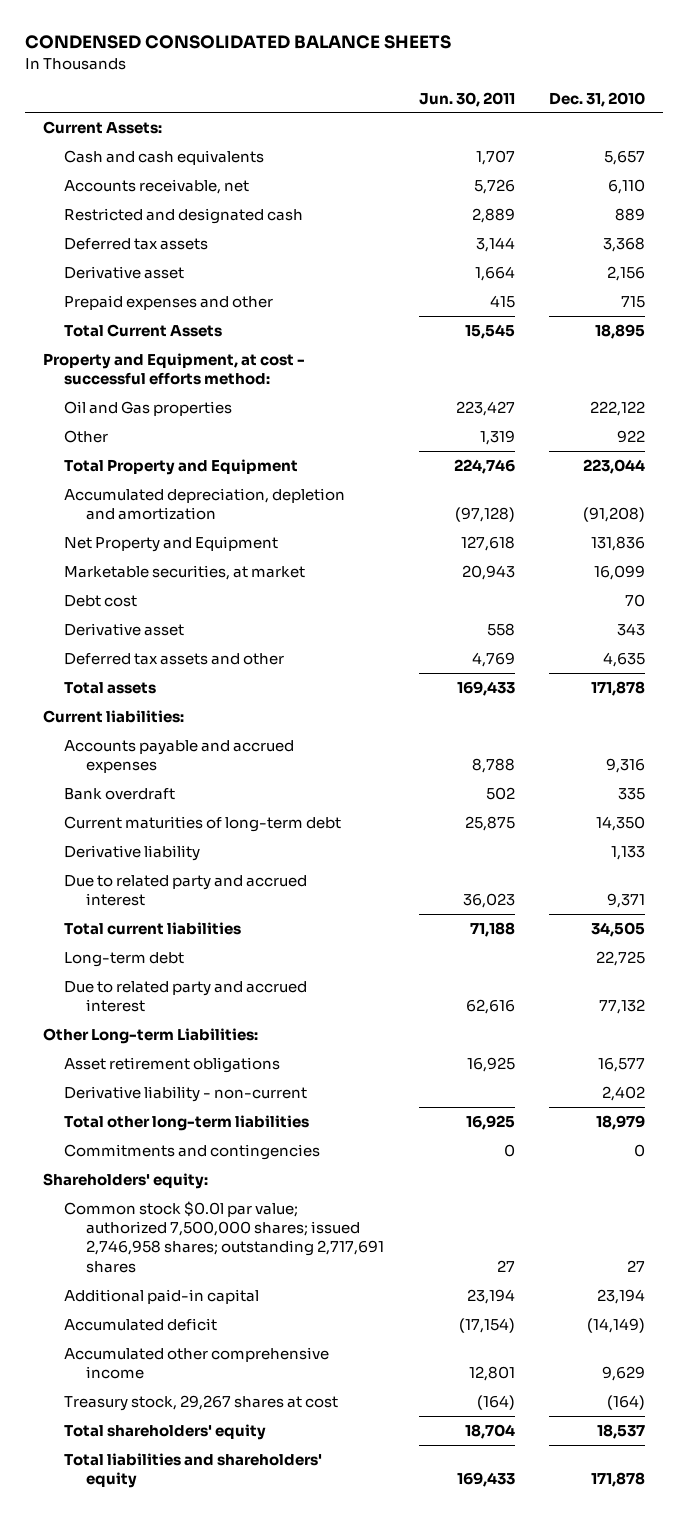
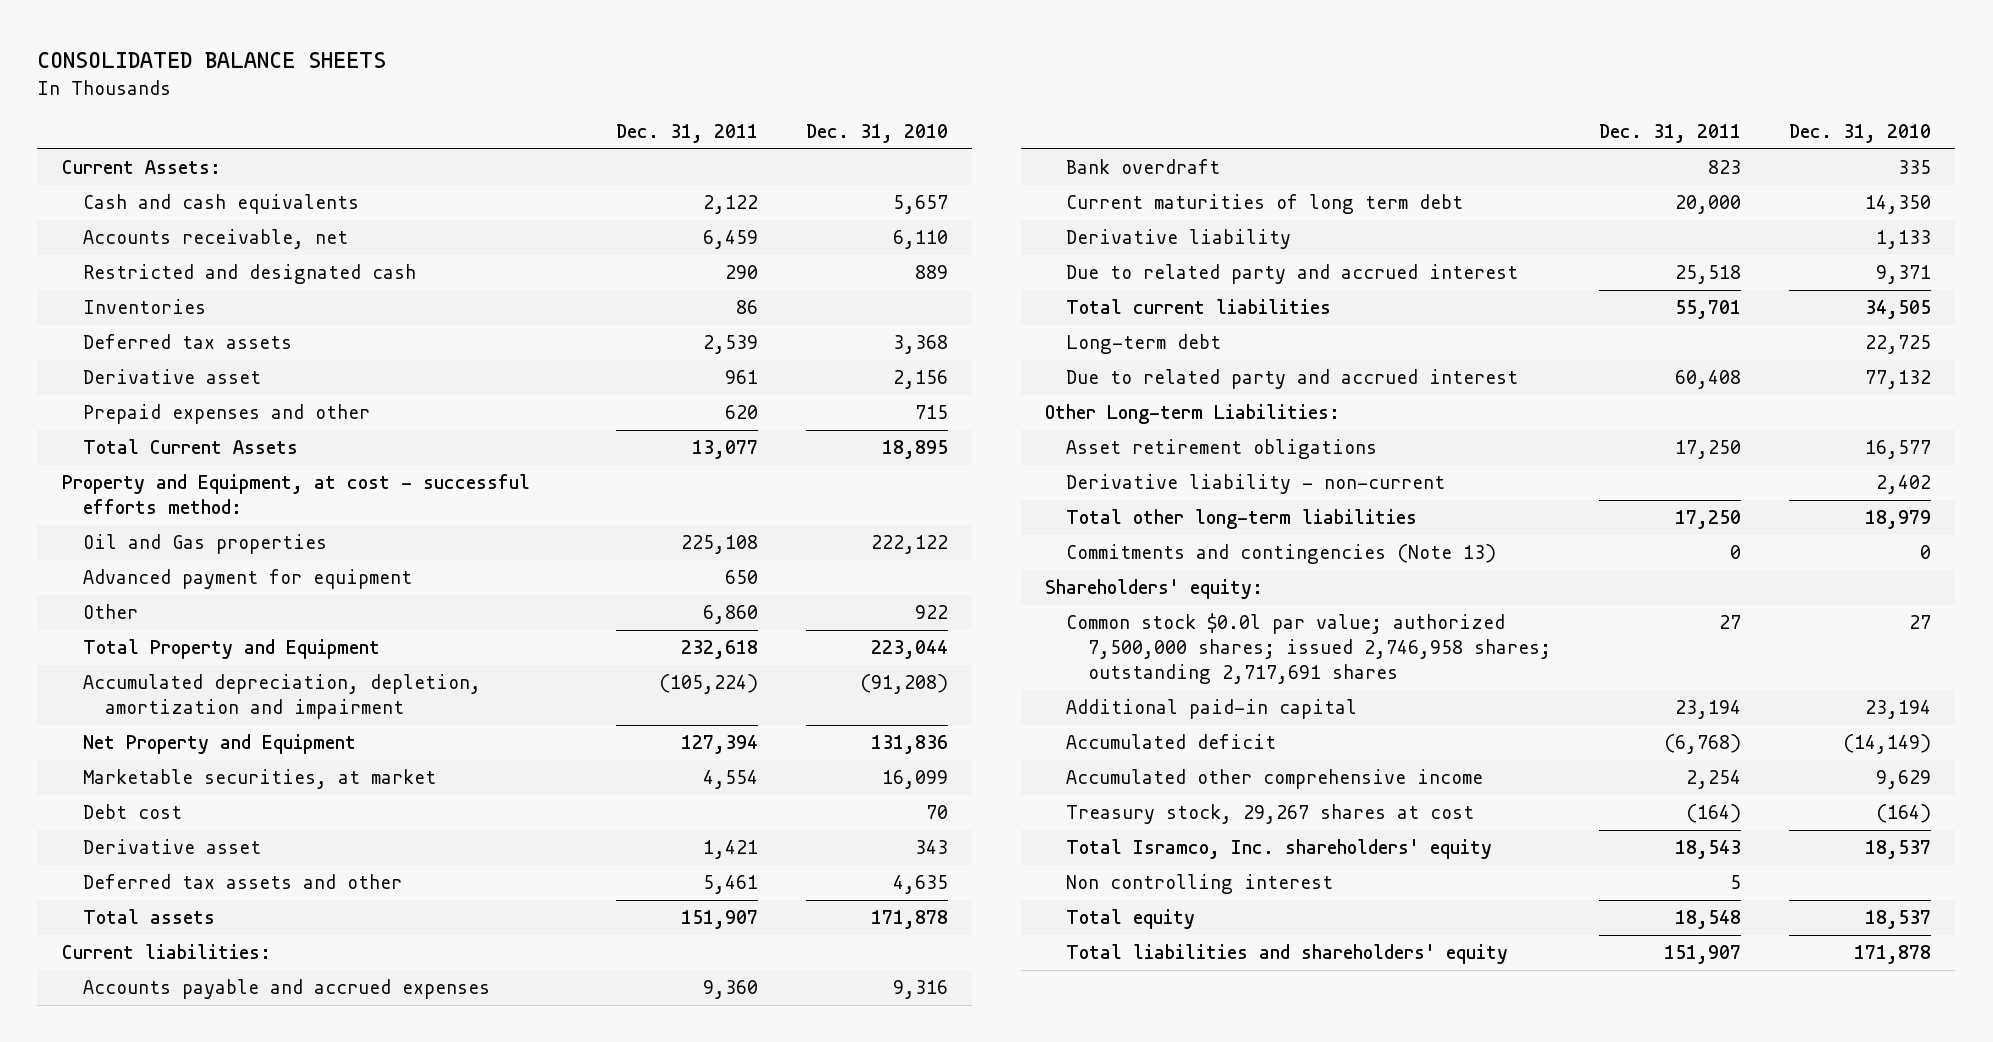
[25,35,452,50] CONDENSED CONSOLIDATED BALANCE SHEETS -> [37,52,387,69] CONSOLIDATED BALANCE SHEETS
[418,91,515,107] Jun. 30, 2011 -> none
none -> [615,124,758,144] Dec. 31, 2011
none -> [83,299,207,315] Inventories
none -> [83,569,413,590] Advanced payment for equipment
[64,487,346,521] Accumulated depreciation, depletion and amortization -> [83,674,482,720] Accumulated depreciation, depletion, amortization and impairment
[64,815,342,832] Current maturities of long-term debt -> [1066,194,1464,215] Current maturities of long term debt
[64,1143,321,1160] Commitments and contingencies -> [1066,544,1497,565] Commitments and contingencies (Note 13)
[64,1423,267,1440] Total shareholders' equity -> [1066,839,1493,860] Total Isramco, Inc. shareholders' equity
none -> [1066,874,1334,895] Non controlling interest
none -> [1066,909,1196,930] Total equity

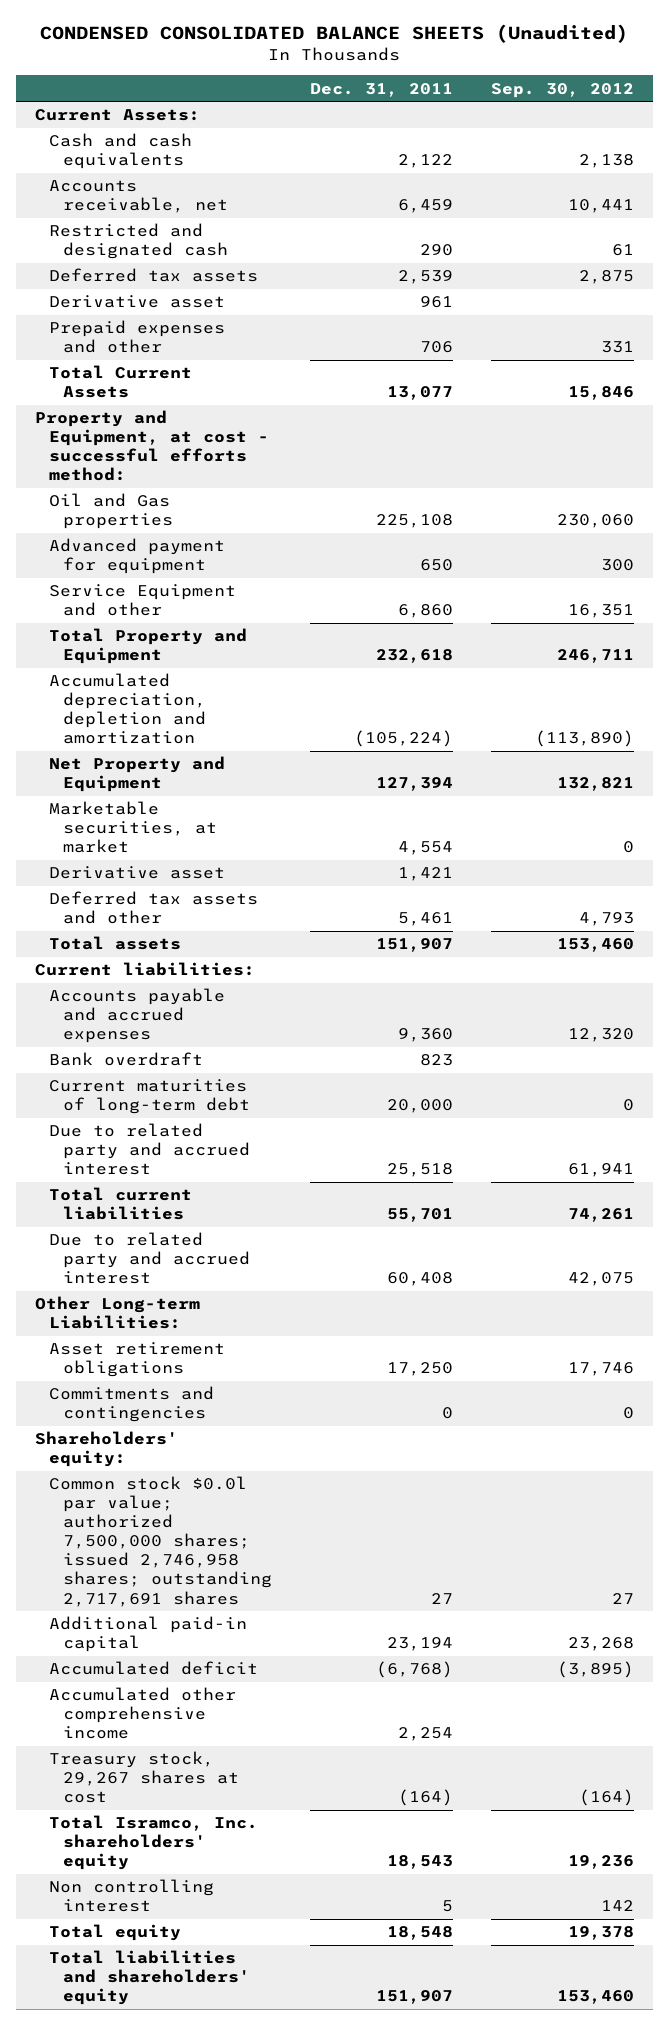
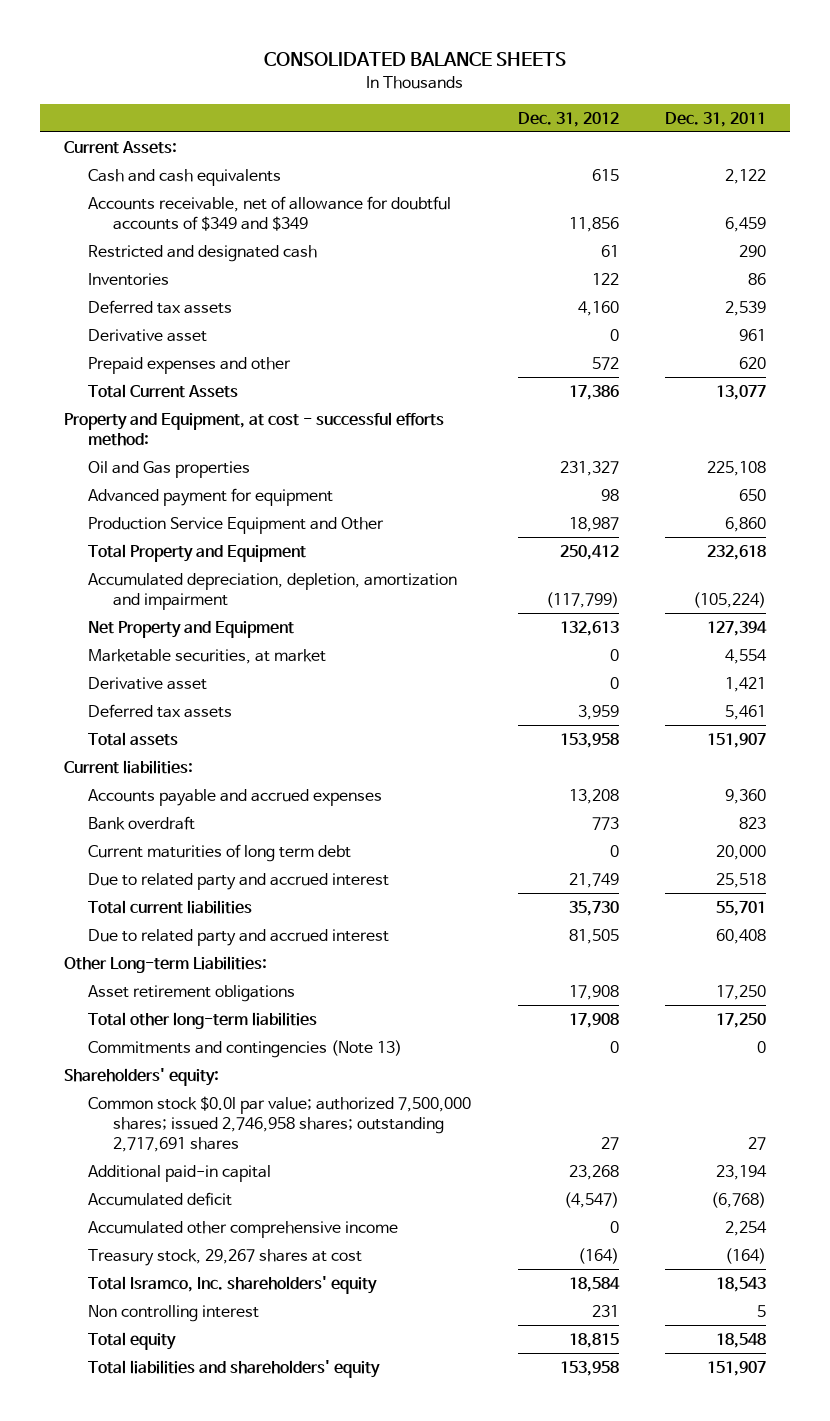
[40,24,629,44] CONDENSED CONSOLIDATED BALANCE SHEETS (Unaudited) -> [264,51,567,66] CONSOLIDATED BALANCE SHEETS
[490,82,634,98] Sep. 30, 2012 -> none
none -> [517,111,619,127] Dec. 31, 2012
[48,180,229,214] Accounts receivable, net -> [88,195,452,231] Accounts receivable, net of allowance for doubtful accounts of $349 and $349
none -> [88,272,170,286] Inventories
[420,341,454,354] 706 -> [739,356,767,369] 620
[48,584,236,617] Service Equipment and other -> [88,516,385,534] Production Service Equipment and Other
[48,673,207,745] Accumulated depreciation, depletion and amortization -> [88,572,458,610] Accumulated depreciation, depletion, amortization and impairment
[48,891,258,925] Deferred tax assets and other -> [88,703,233,718] Deferred tax assets
[48,1079,251,1115] Current maturities of long-term debt -> [88,843,352,862] Current maturities of long term debt
none -> [88,1011,318,1029] Total other long-term liabilities
[48,1386,214,1423] Commitments and contingencies -> [88,1039,403,1058] Commitments and contingencies (Note 13)

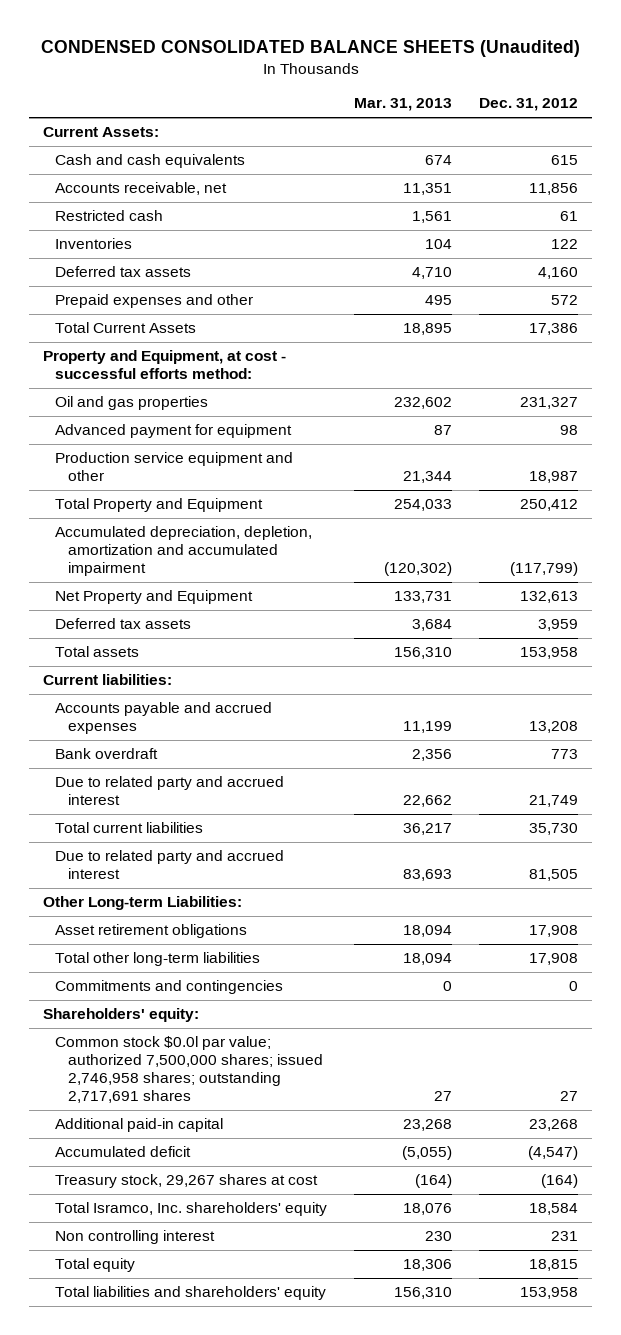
[264,51,567,66] CONSOLIDATED BALANCE SHEETS -> [40,39,580,57] CONDENSED CONSOLIDATED BALANCE SHEETS (Unaudited)
[665,111,767,127] Dec. 31, 2011 -> none
none -> [354,98,453,112] Mar. 31, 2013
[88,195,452,231] Accounts receivable, net of allowance for doubtful accounts of $349 and $349 -> [55,182,228,196] Accounts receivable, net
[88,244,318,262] Restricted and designated cash -> [55,210,164,222] Restricted cash
[88,328,208,342] Derivative asset -> none
[88,460,251,478] Oil and Gas properties -> [55,396,209,411] Oil and gas properties
[88,516,385,534] Production Service Equipment and Other -> [55,452,294,482] Production service equipment and other
[88,572,458,610] Accumulated depreciation, depletion, amortization and impairment -> [55,526,313,577] Accumulated depreciation, depletion, amortization and accumulated impairment
[88,648,327,664] Marketable securities, at market -> none
[88,676,208,690] Derivative asset -> none
[88,843,352,862] Current maturities of long term debt -> none
[88,1039,403,1058] Commitments and contingencies (Note 13) -> [55,980,284,995] Commitments and contingencies
[88,1220,399,1238] Accumulated other comprehensive income -> none

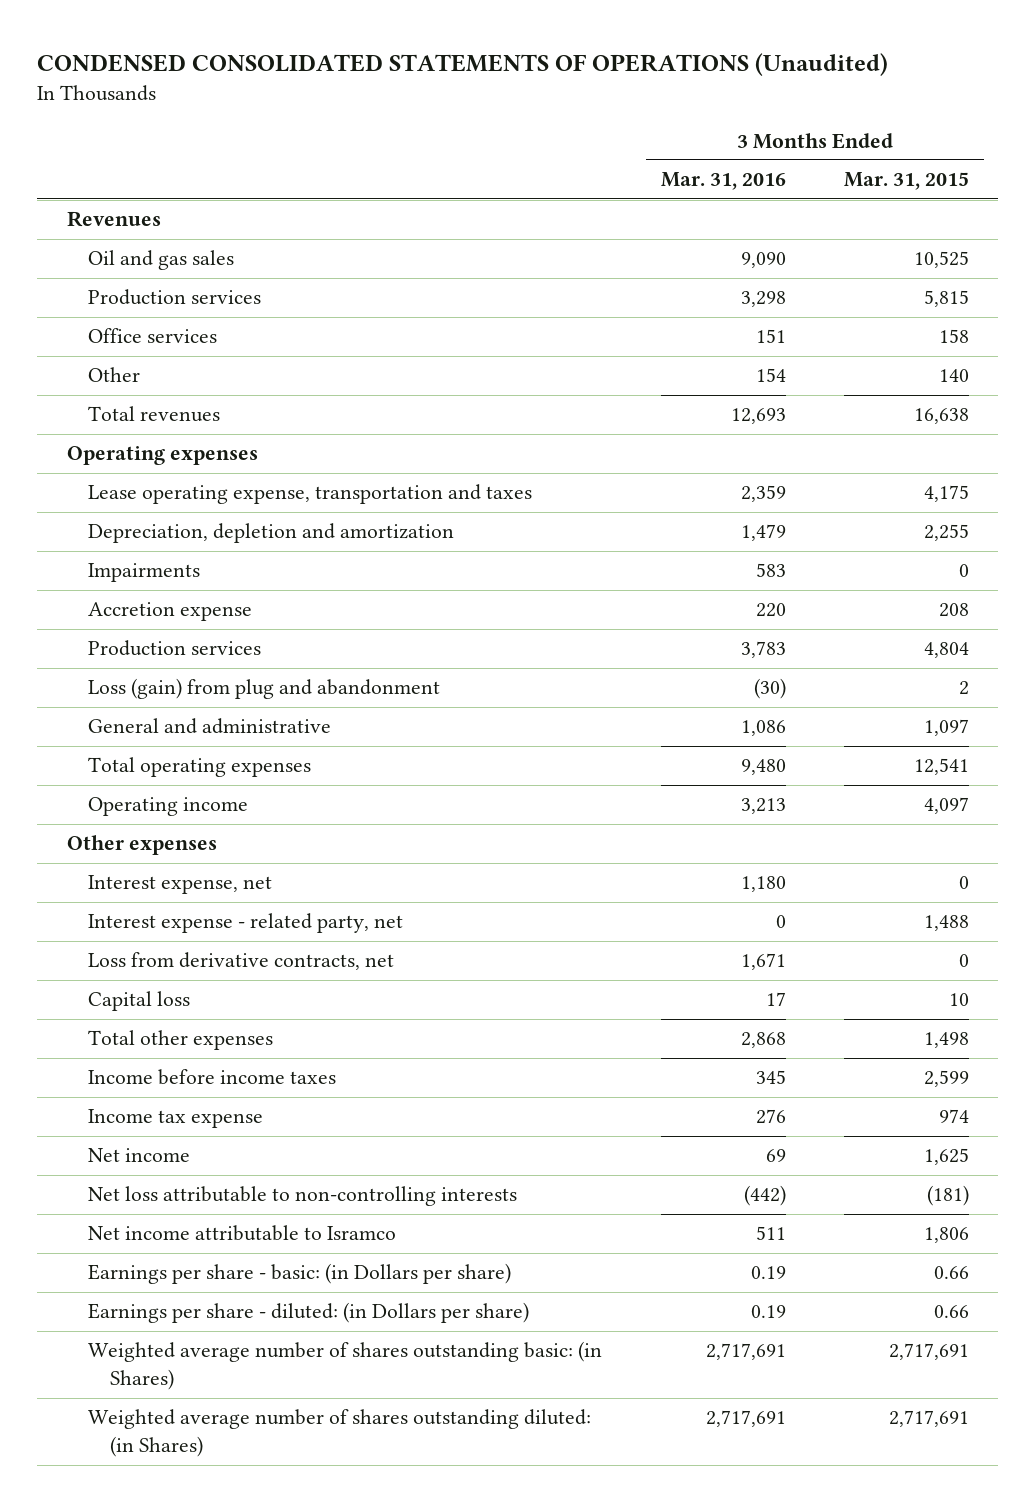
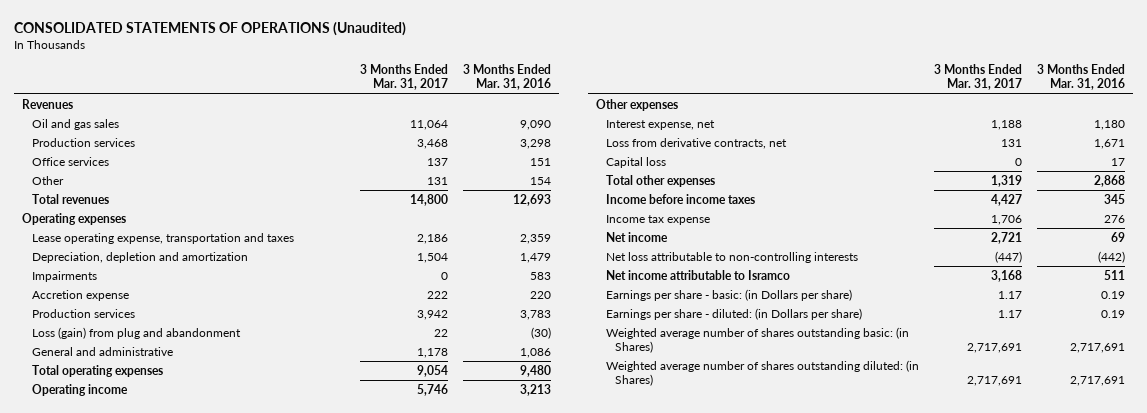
[37,52,889,76] CONDENSED CONSOLIDATED STATEMENTS OF OPERATIONS (Unaudited) -> [14,21,407,36] CONSOLIDATED STATEMENTS OF OPERATIONS (Unaudited)
[843,172,969,191] Mar. 31, 2015 -> none
none -> [359,64,448,91] 3 Months Ended Mar. 31, 2017
[88,913,404,934] Interest expense - related party, net -> none

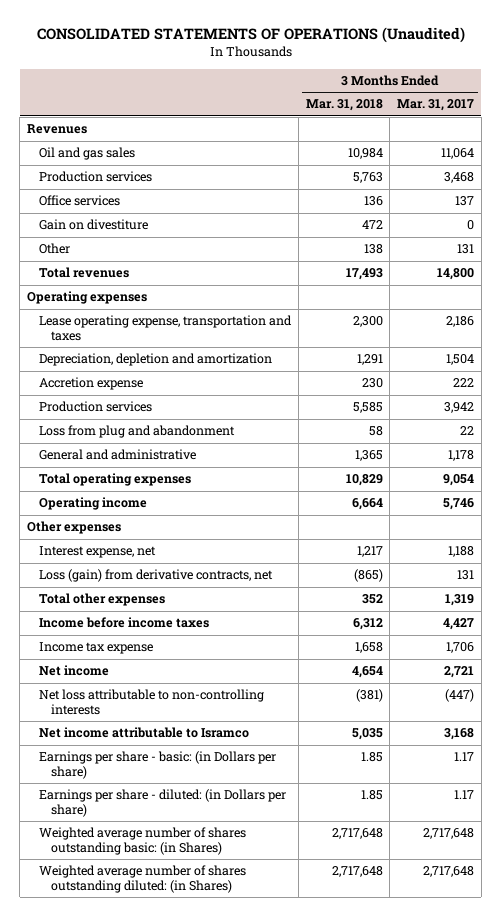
[463,64,552,91] 3 Months Ended Mar. 31, 2016 -> none
none -> [305,99,383,112] Mar. 31, 2018
none -> [39,219,149,231] Gain on divestiture
[31,270,97,282] Impairments -> none
[31,326,241,339] Loss (gain) from plug and abandonment -> [39,425,236,439] Loss from plug and abandonment
[605,156,666,168] Capital loss -> none
[605,137,787,149] Loss from derivative contracts, net -> [39,569,274,583] Loss (gain) from derivative contracts, net
[966,342,1022,353] 2,717,691 -> [423,828,475,840] 2,717,648
[966,375,1022,386] 2,717,691 -> [423,866,475,878] 2,717,648

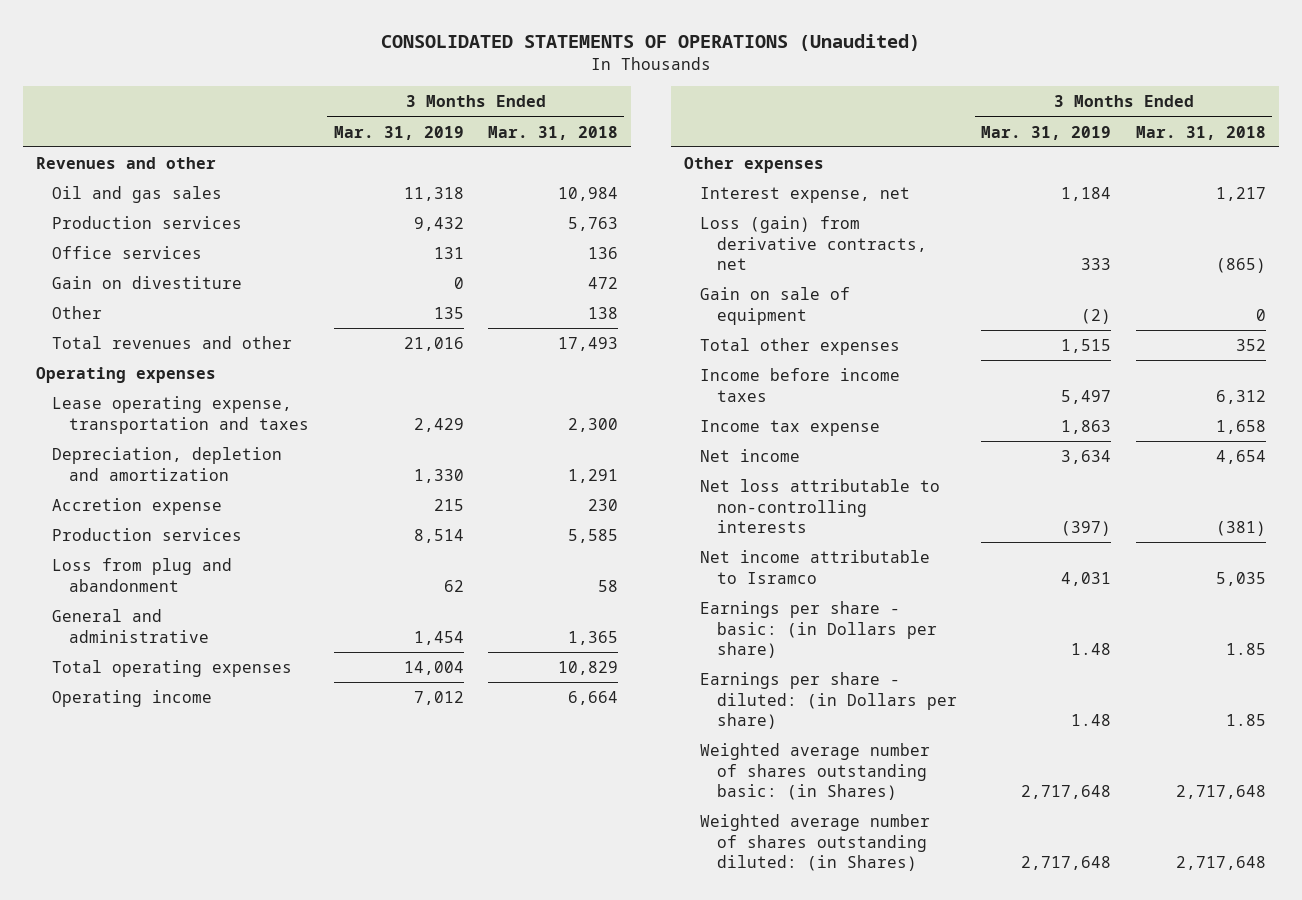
[397,99,475,112] Mar. 31, 2017 -> none
none -> [333,125,464,140] Mar. 31, 2019
[26,124,87,135] Revenues -> none
none -> [35,156,216,169] Revenues and other
[39,267,130,279] Total revenues -> [52,335,293,349] Total revenues and other
none -> [700,286,851,325] Gain on sale of equipment

